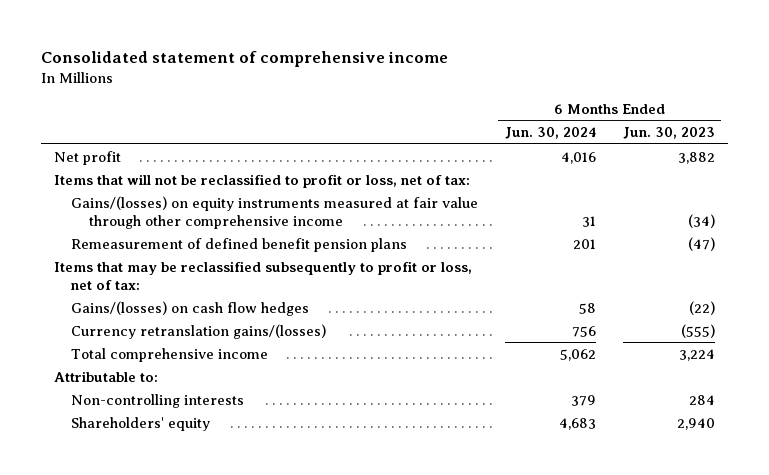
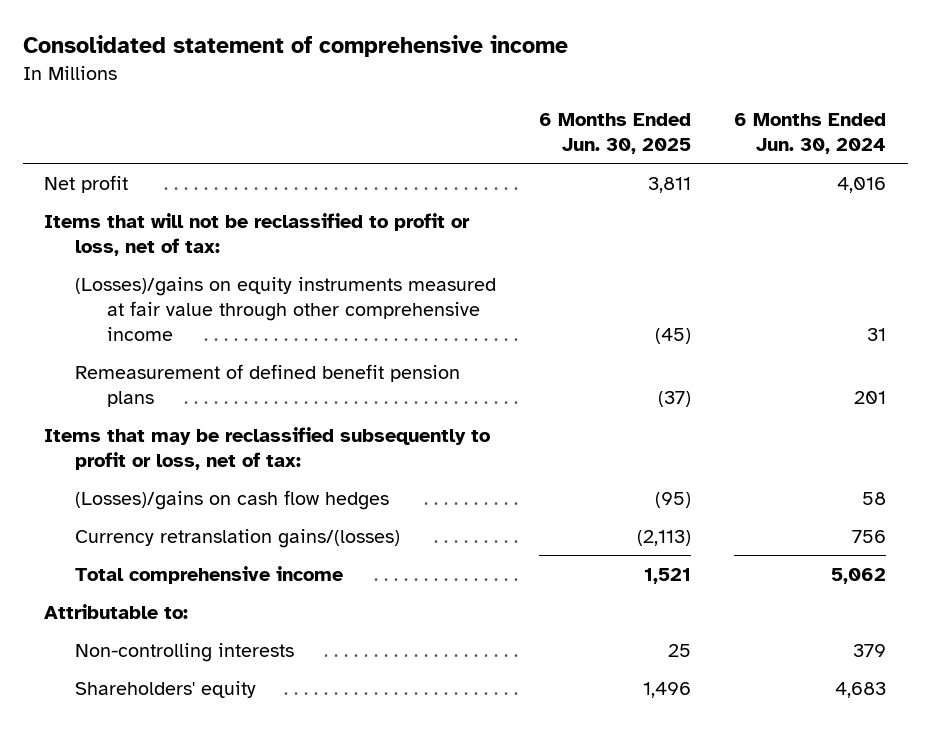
[622,127,715,140] Jun. 30, 2023 -> none
none -> [539,113,692,154] 6 Months Ended Jun. 30, 2025
[71,195,479,229] Gains/(losses) on equity instruments measured at fair value through other comprehensive income -> [75,276,497,341] (Losses)/gains on equity instruments measured at fair value through other comprehensive income
[71,300,310,316] Gains/(losses) on cash flow hedges -> [75,489,390,510] (Losses)/gains on cash flow hedges

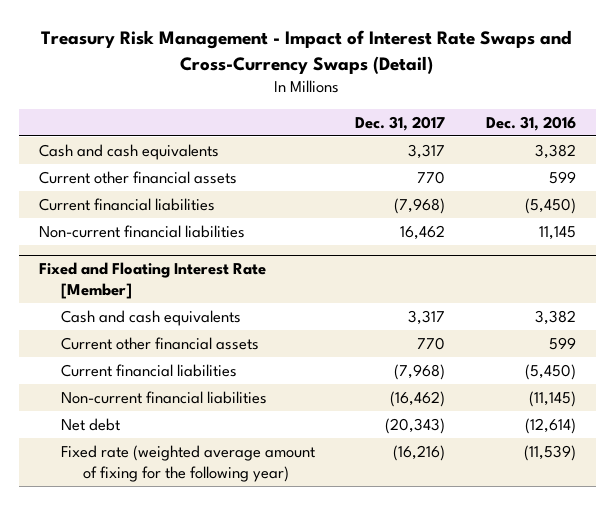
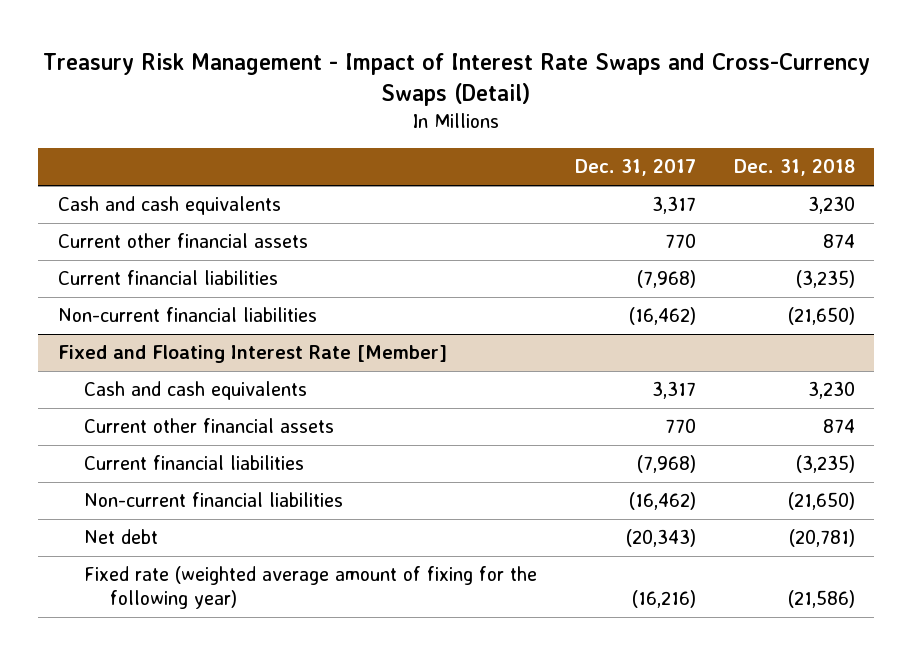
[485,115,576,131] Dec. 31, 2016 -> none
none -> [733,159,855,177] Dec. 31, 2018
[400,224,446,240] 16,462 -> [628,307,696,326] (16,462)

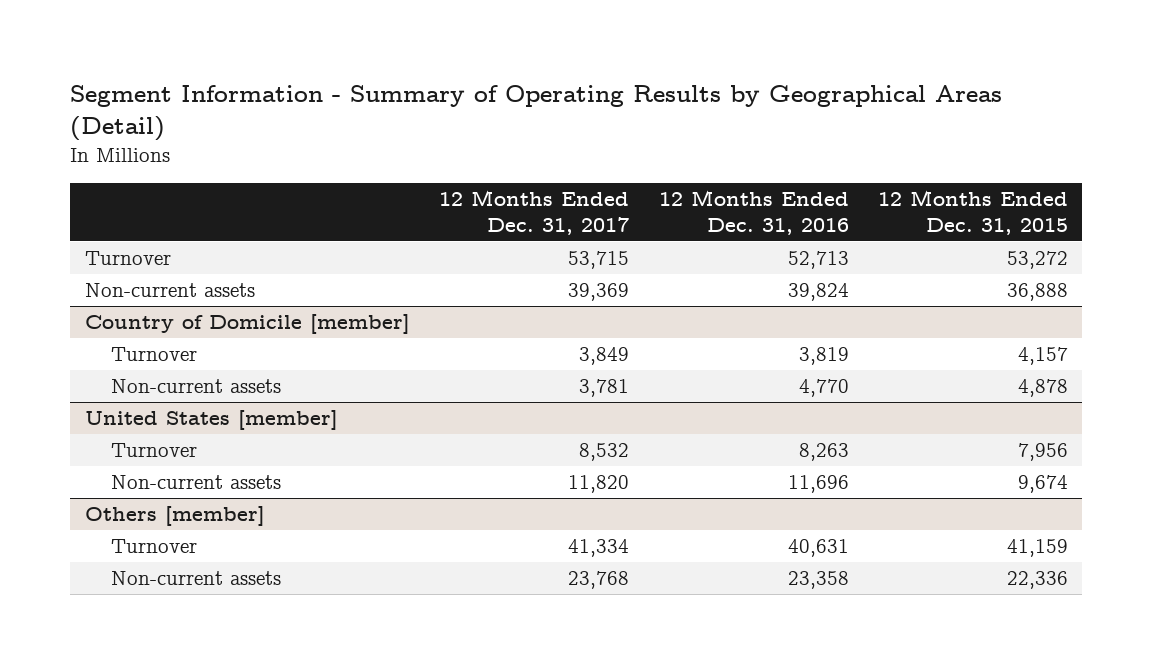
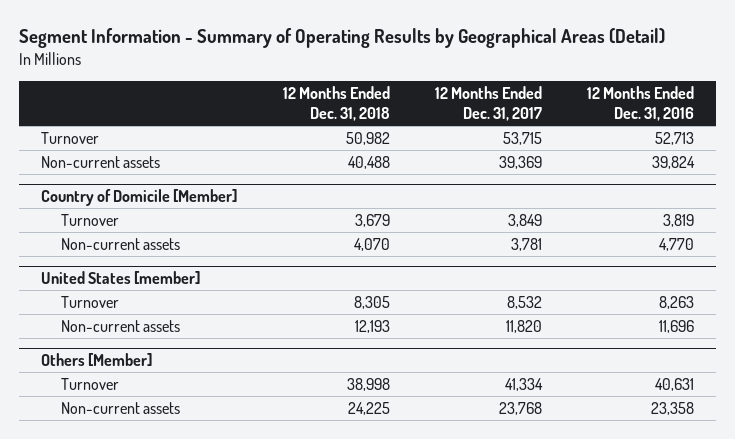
[877,190,1068,235] 12 Months Ended Dec. 31, 2015 -> none
none -> [282,85,390,121] 12 Months Ended Dec. 31, 2018
[85,314,411,335] Country of Domicile [member] -> [41,188,238,206] Country of Domicile [Member]
[85,506,266,527] Others [member] -> [41,352,153,366] Others [Member]

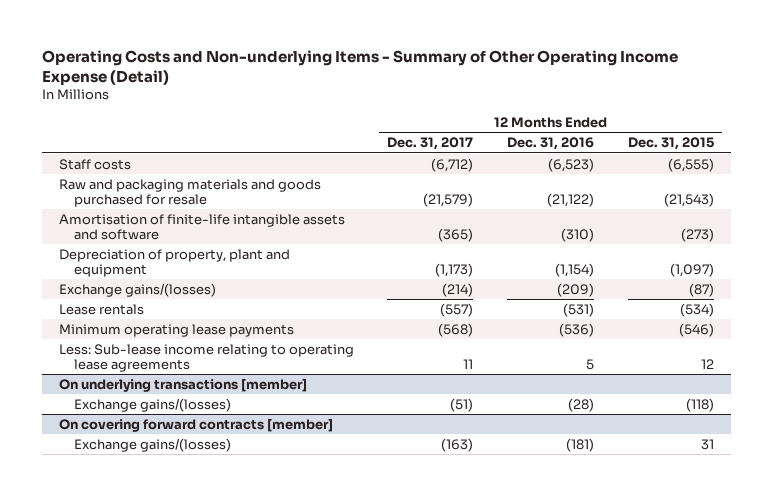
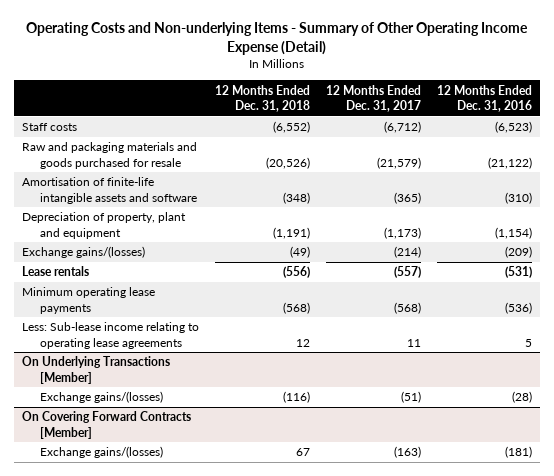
[627,137,714,151] Dec. 31, 2015 -> none
none -> [215,84,311,112] 12 Months Ended Dec. 31, 2018
[58,377,307,392] On underlying transactions [member] -> [21,356,170,384] On Underlying Transactions [Member]
[58,417,333,432] On covering forward contracts [member] -> [21,411,191,439] On Covering Forward Contracts [Member]

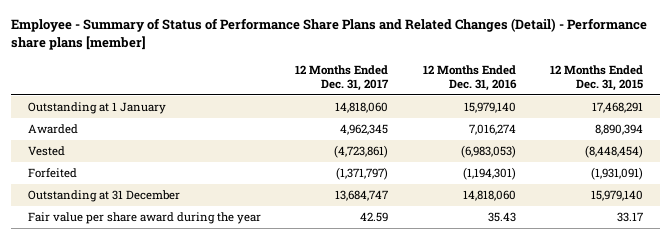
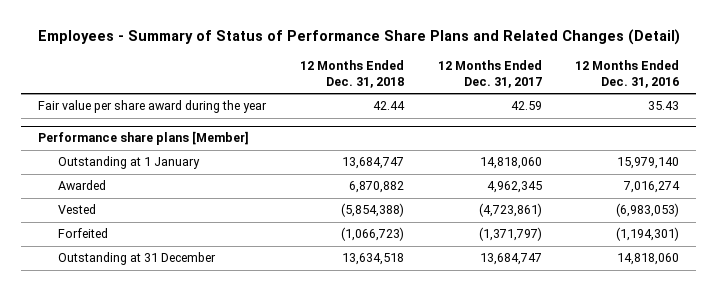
[11,18,648,51] Employee - Summary of Status of Performance Share Plans and Related Changes (Detail) - Performance share plans [member] -> [37,28,680,45] Employees - Summary of Status of Performance Share Plans and Related Changes (Detail)
[549,64,643,91] 12 Months Ended Dec. 31, 2015 -> none
none -> [299,59,404,88] 12 Months Ended Dec. 31, 2018
[28,212,262,225] Fair value per share award during the year -> [38,100,268,114] Fair value per share award during the year
none -> [38,131,250,146] Performance share plans [Member]

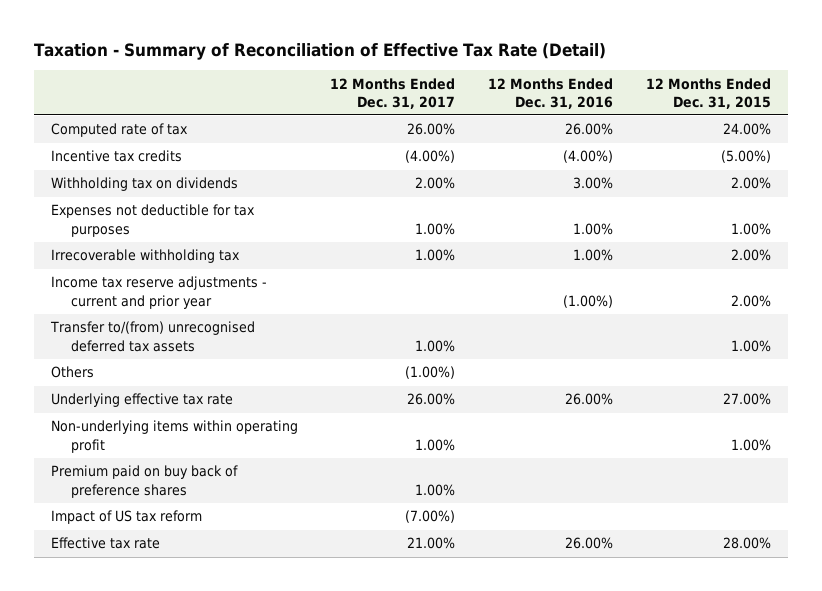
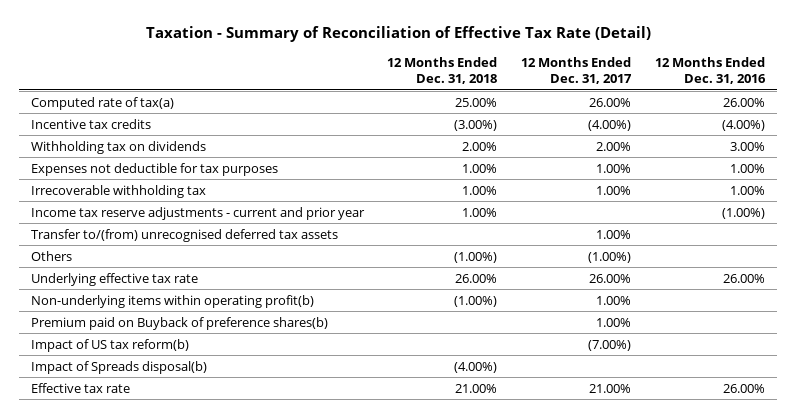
[646,77,772,109] 12 Months Ended Dec. 31, 2015 -> none
none -> [387,56,498,84] 12 Months Ended Dec. 31, 2018
[50,123,188,138] Computed rate of tax -> [30,96,174,110] Computed rate of tax(a)
[50,420,298,453] Non-underlying items within operating profit -> [30,294,314,308] Non-underlying items within operating profit(b)
[50,465,238,498] Premium paid on buy back of preference shares -> [30,316,328,330] Premium paid on Buyback of preference shares(b)
[50,510,202,525] Impact of US tax reform -> [30,338,189,352] Impact of US tax reform(b)
none -> [30,360,207,374] Impact of Spreads disposal(b)

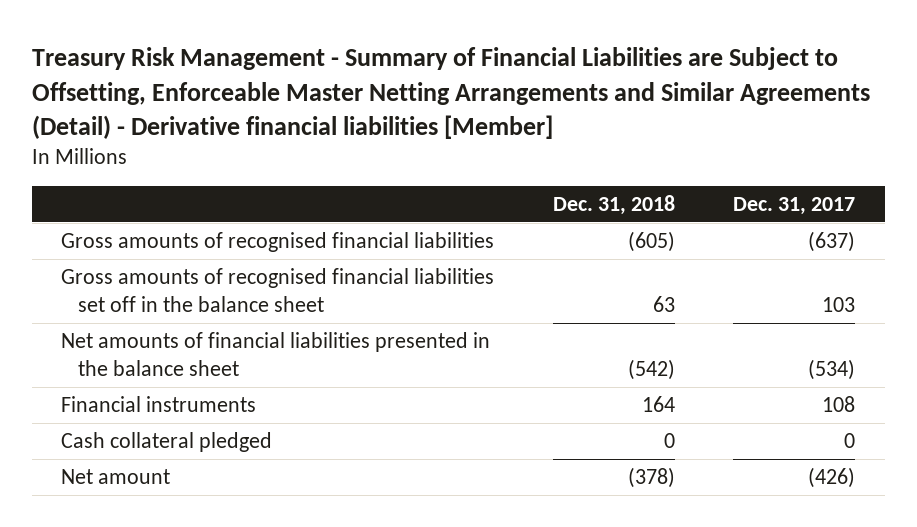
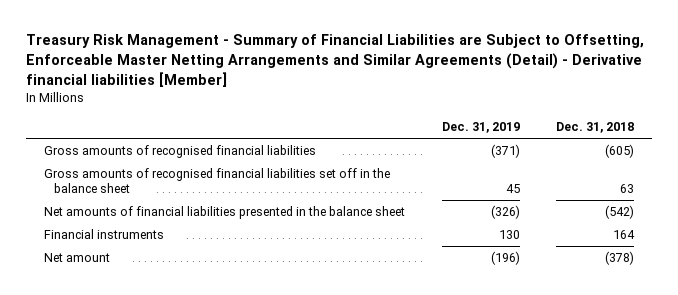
[733,197,856,216] Dec. 31, 2017 -> none
none -> [441,122,520,134] Dec. 31, 2019
[61,431,273,452] Cash collateral pledged -> none

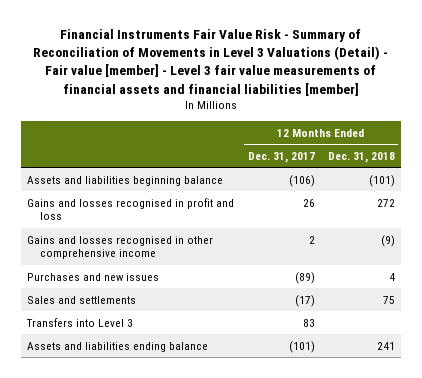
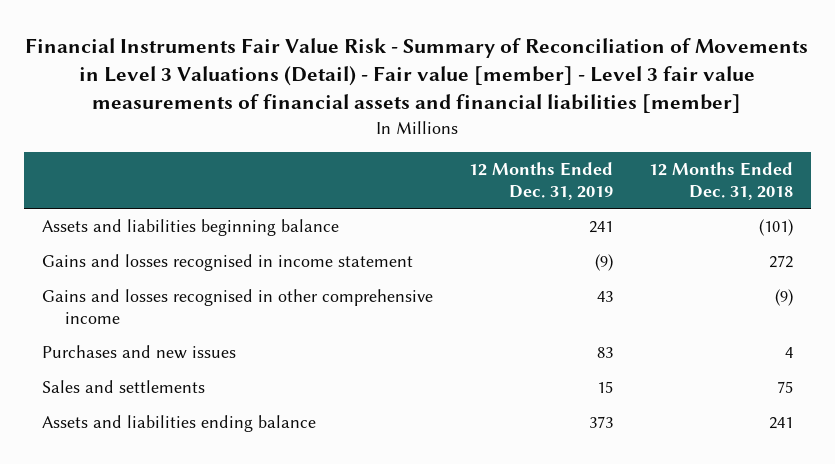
[247,151,315,163] Dec. 31, 2017 -> none
none -> [468,162,613,200] 12 Months Ended Dec. 31, 2019
[27,197,235,221] Gains and losses recognised in profit and loss -> [42,254,414,272] Gains and losses recognised in income statement
[26,317,134,327] Transfers into Level 3 -> none

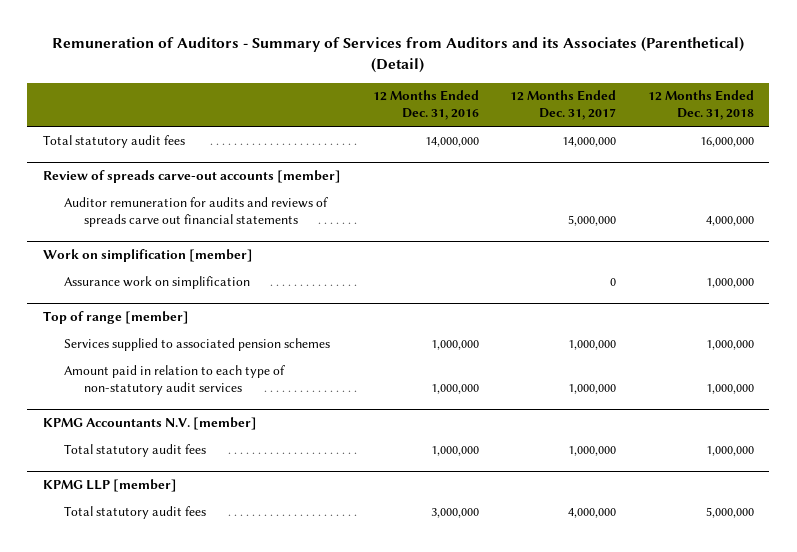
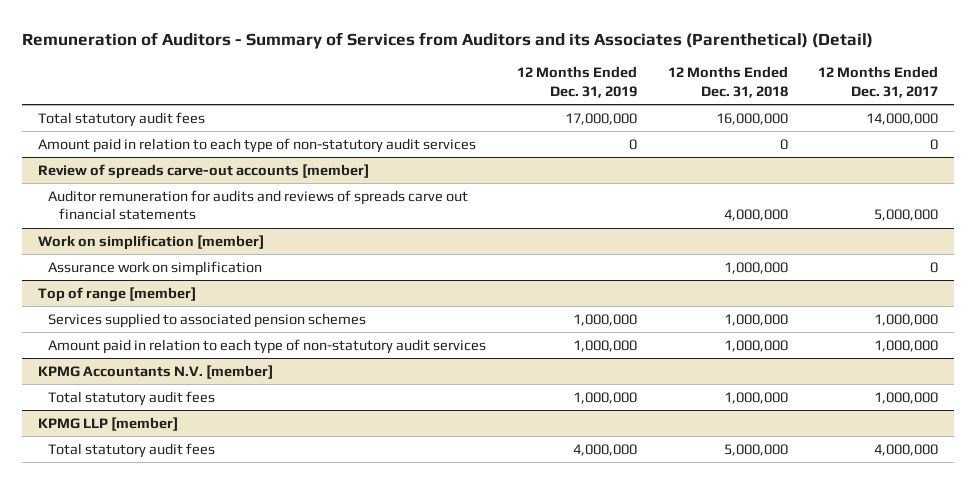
[372,90,479,121] 12 Months Ended Dec. 31, 2016 -> none
none -> [516,66,637,98] 12 Months Ended Dec. 31, 2019
none -> [37,137,476,153] Amount paid in relation to each type of non-statutory audit services

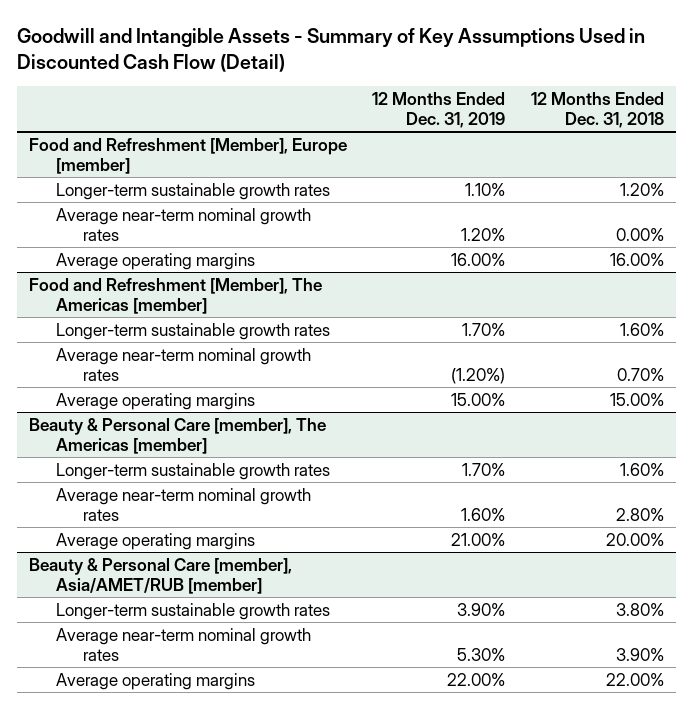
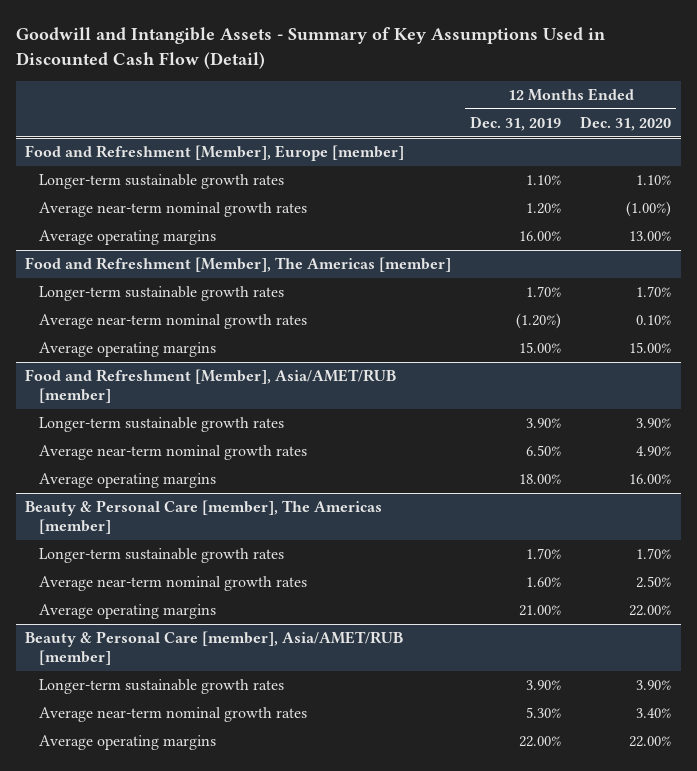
[530,91,664,129] 12 Months Ended Dec. 31, 2018 -> none
none -> [580,115,672,131] Dec. 31, 2020
none -> [25,369,397,403] Food and Refreshment [Member], Asia/AMET/RUB [member]
none -> [38,417,284,433] Longer-term sustainable growth rates
none -> [38,445,307,461] Average near-term nominal growth rates
none -> [38,473,216,489] Average operating margins

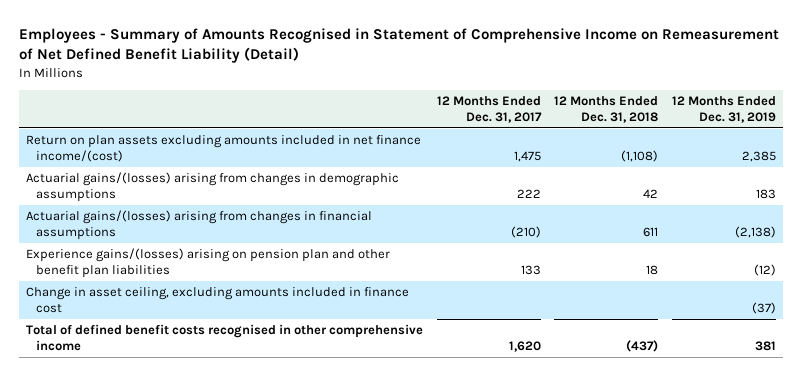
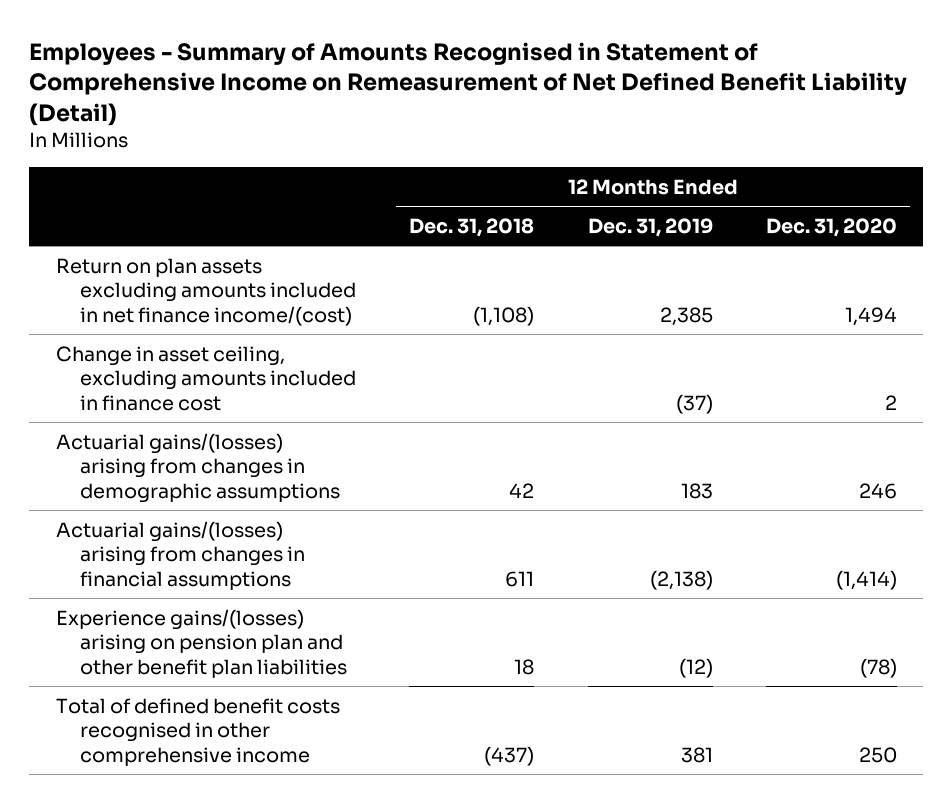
[436,95,542,123] 12 Months Ended Dec. 31, 2017 -> none
none -> [765,217,897,237] Dec. 31, 2020
[25,286,409,314] Change in asset ceiling, excluding amounts included in finance cost -> [55,345,357,411] Change in asset ceiling, excluding amounts included in finance cost

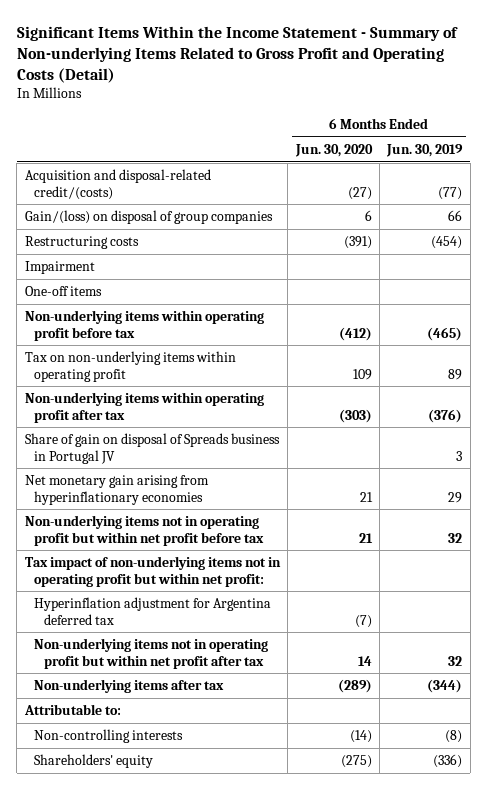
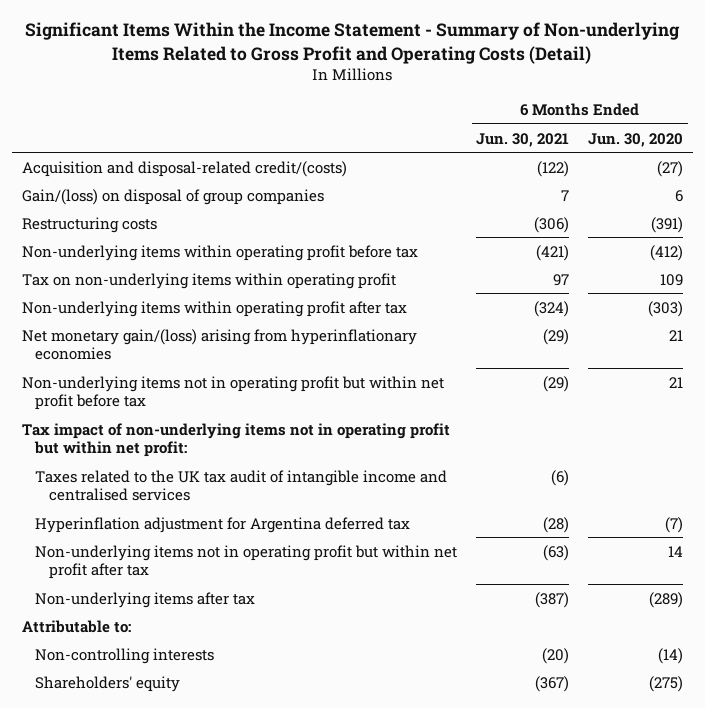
[386,143,464,157] Jun. 30, 2019 -> none
none -> [476,132,570,147] Jun. 30, 2021
[24,261,95,275] Impairment -> none
[24,286,102,297] One-off items -> none
[24,433,280,464] Share of gain on disposal of Spreads business in Portugal JV -> none
[24,475,209,505] Net monetary gain arising from hyperinflationary economies -> [21,328,417,361] Net monetary gain/(loss) arising from hyperinflationary economies
none -> [35,469,448,502] Taxes related to the UK tax audit of intangible income and centralised services

